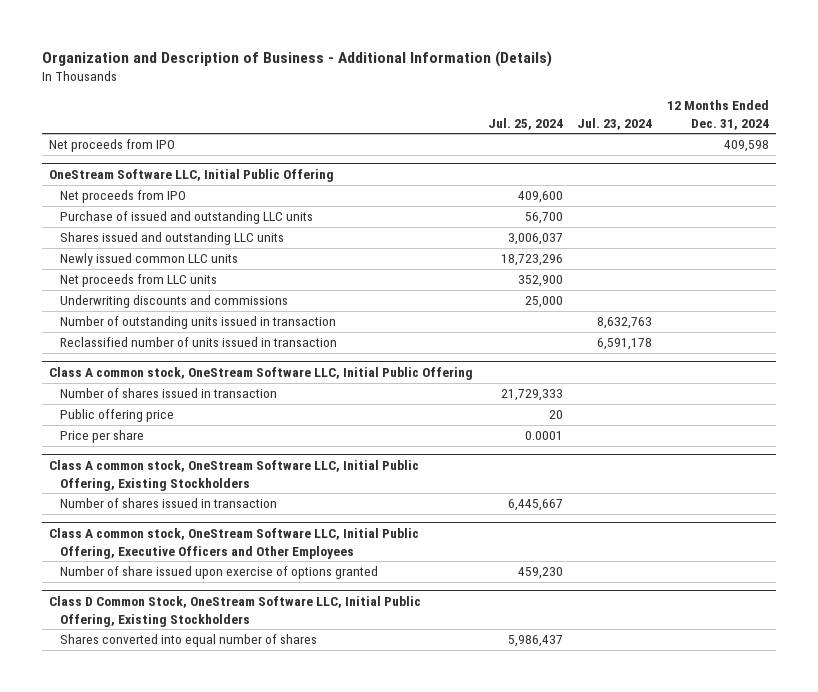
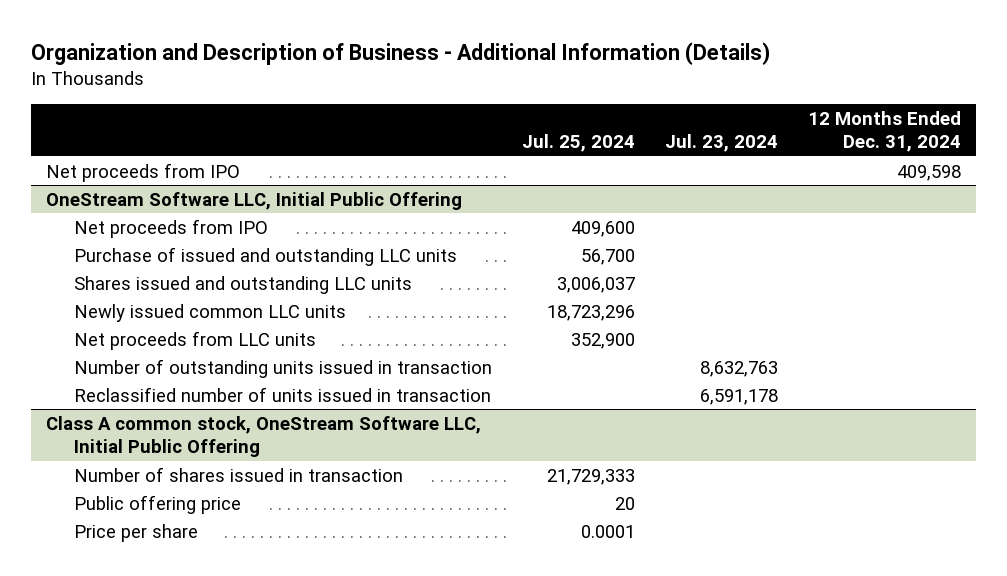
[59,295,288,309] Underwriting discounts and commissions -> none
[49,460,420,491] Class A common stock, OneStream Software LLC, Initial Public Offering, Existing Stockholders -> none
[59,498,277,509] Number of shares issued in transaction -> none
[49,528,420,559] Class A common stock, OneStream Software LLC, Initial Public Offering, Executive Officers and Other Employees -> none
[59,566,378,580] Number of share issued upon exercise of options granted -> none
[49,596,422,627] Class D Common Stock, OneStream Software LLC, Initial Public Offering, Existing Stockholders -> none
[59,634,317,648] Shares converted into equal number of shares -> none

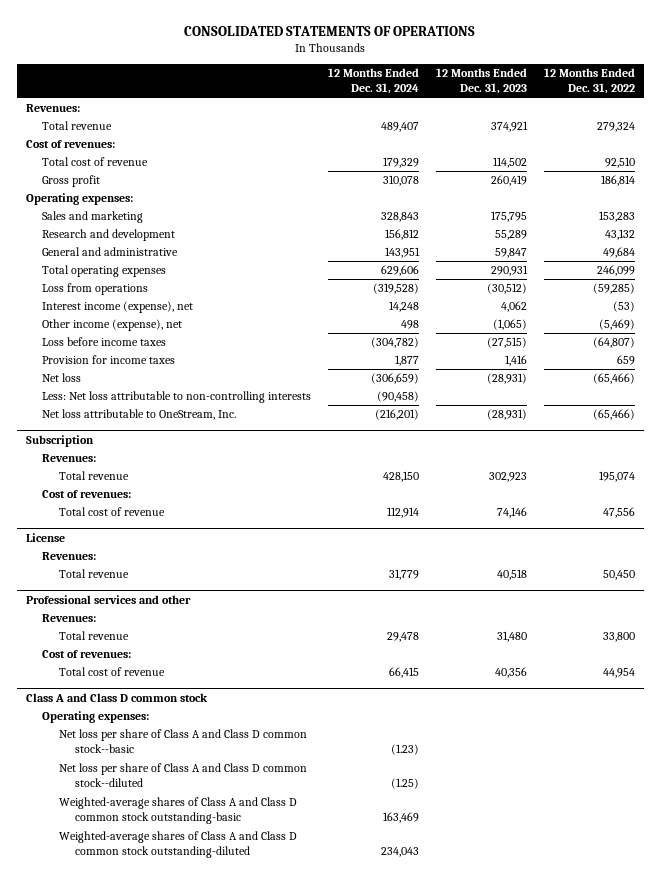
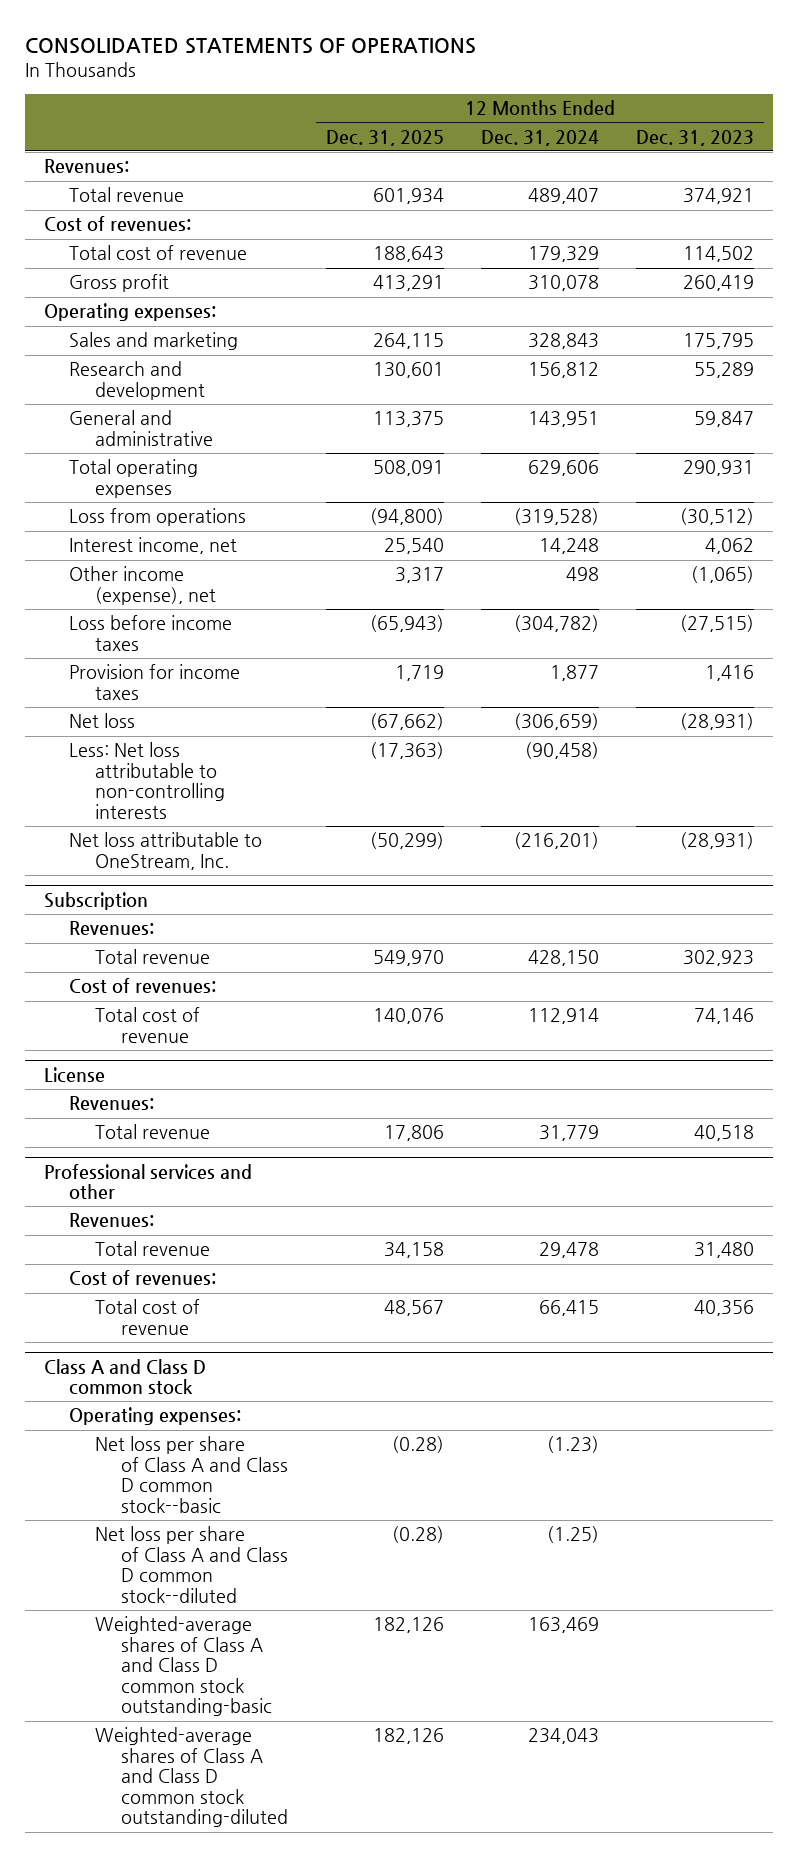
[544,68,636,95] 12 Months Ended Dec. 31, 2022 -> none
none -> [325,129,444,146] Dec. 31, 2025
[42,301,194,314] Interest income (expense), net -> [69,537,238,555] Interest income, net

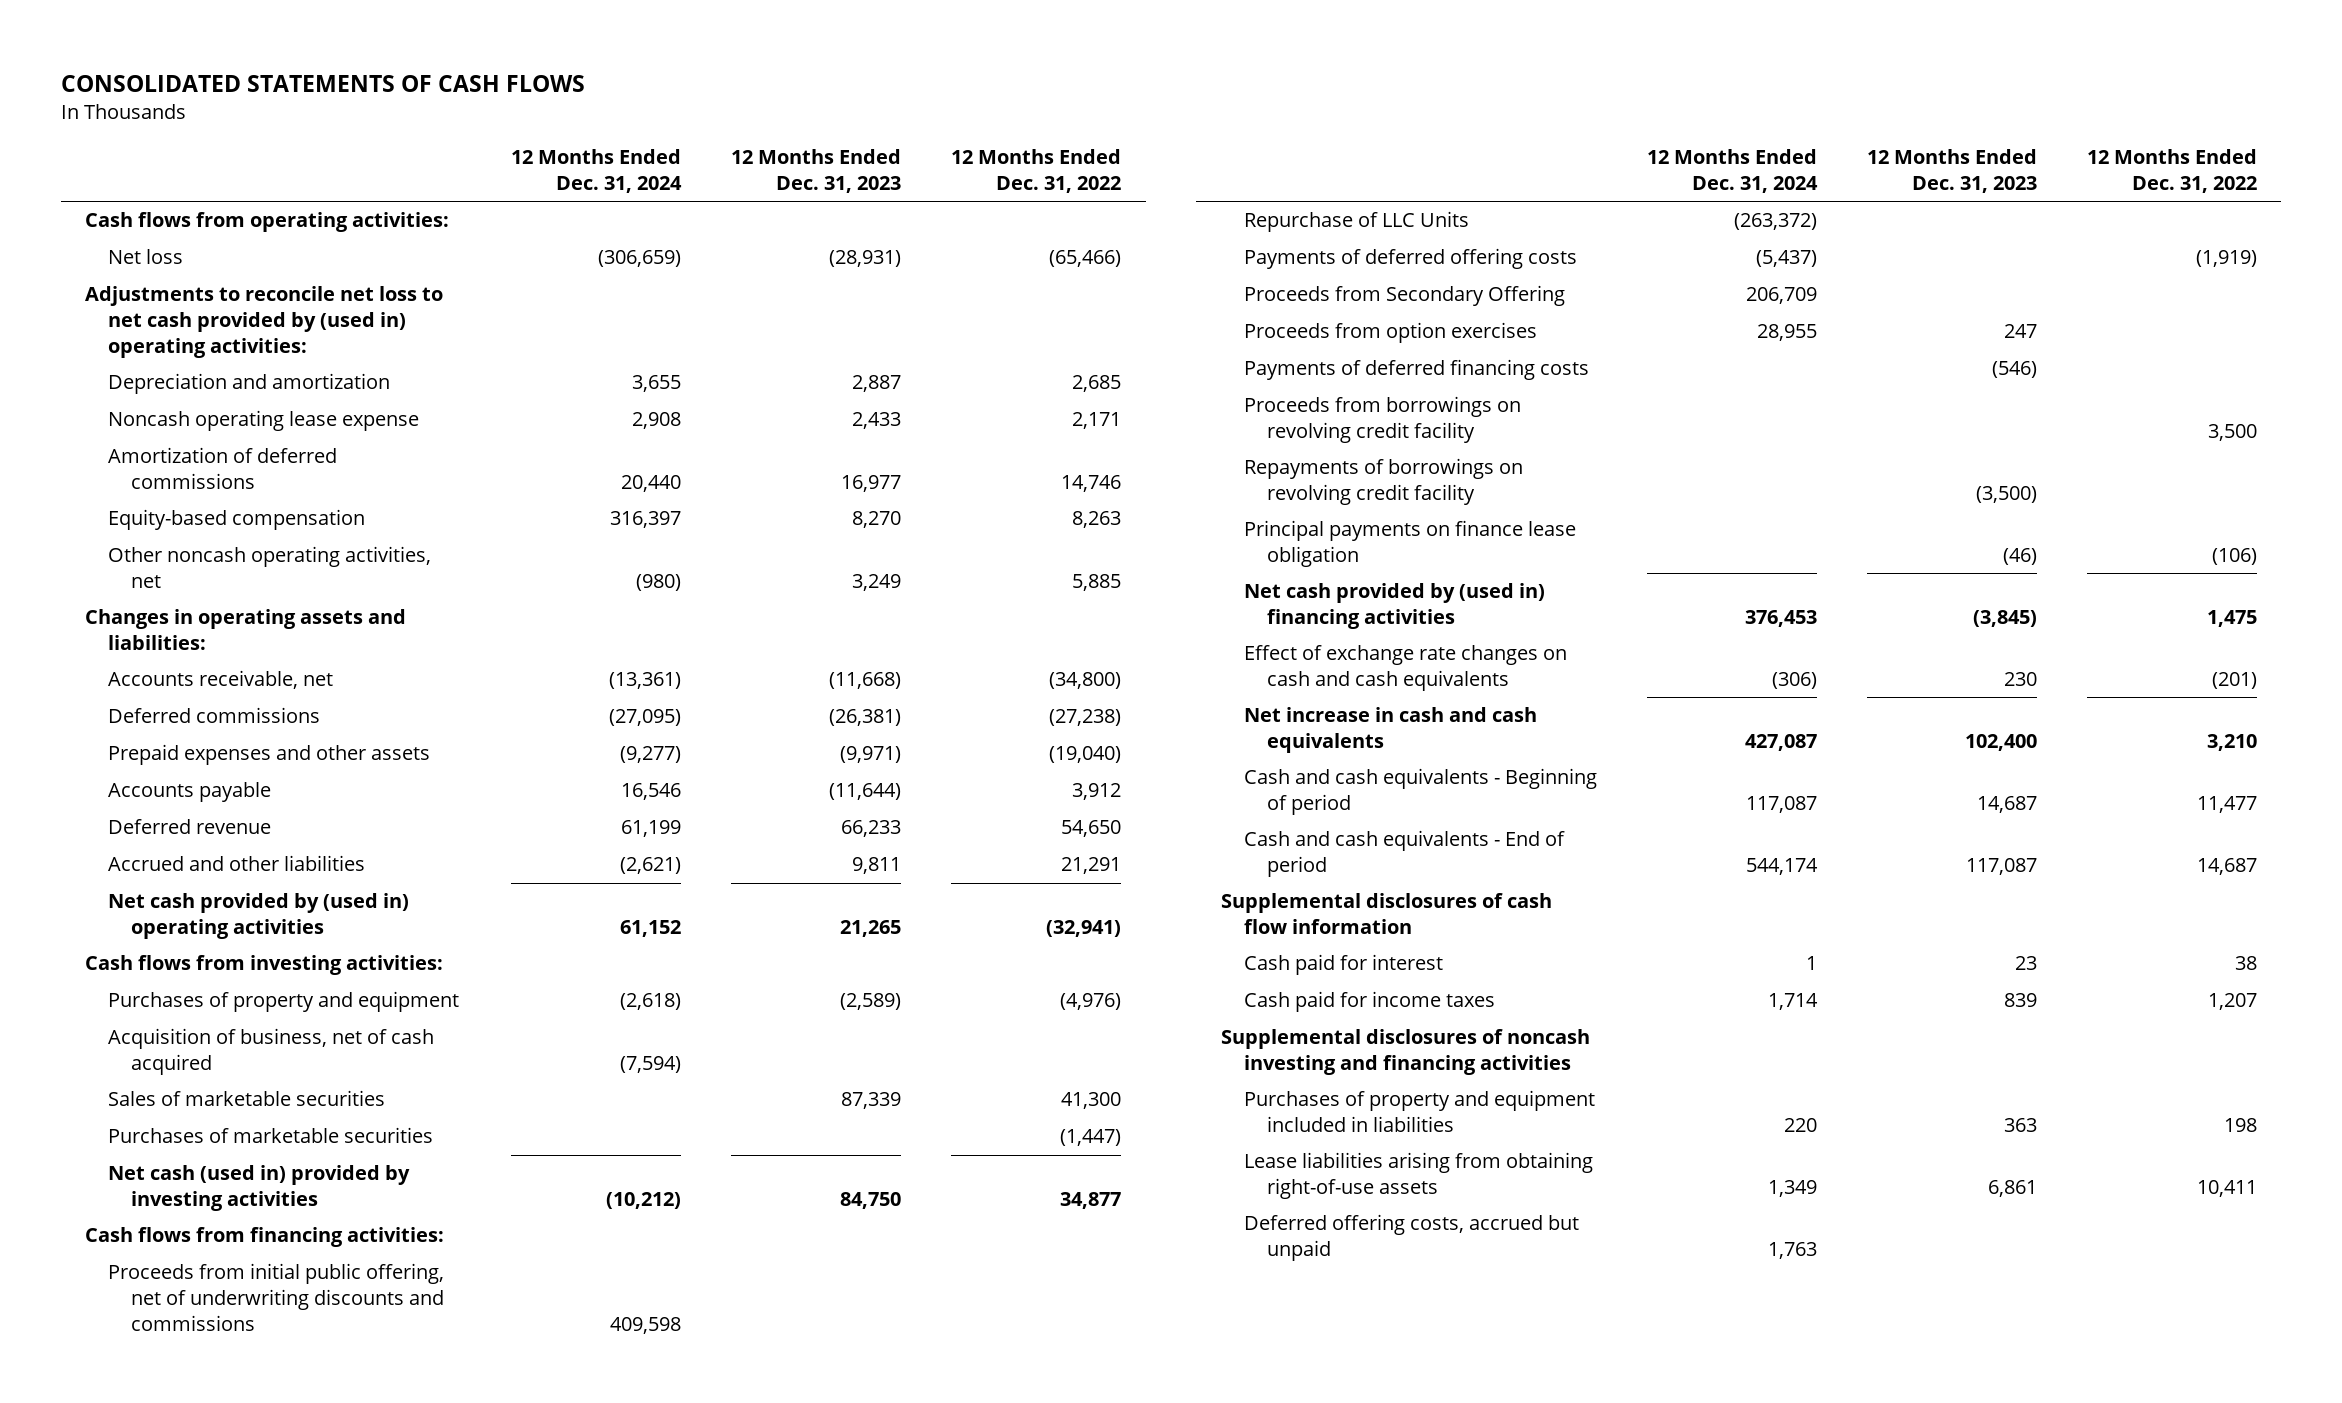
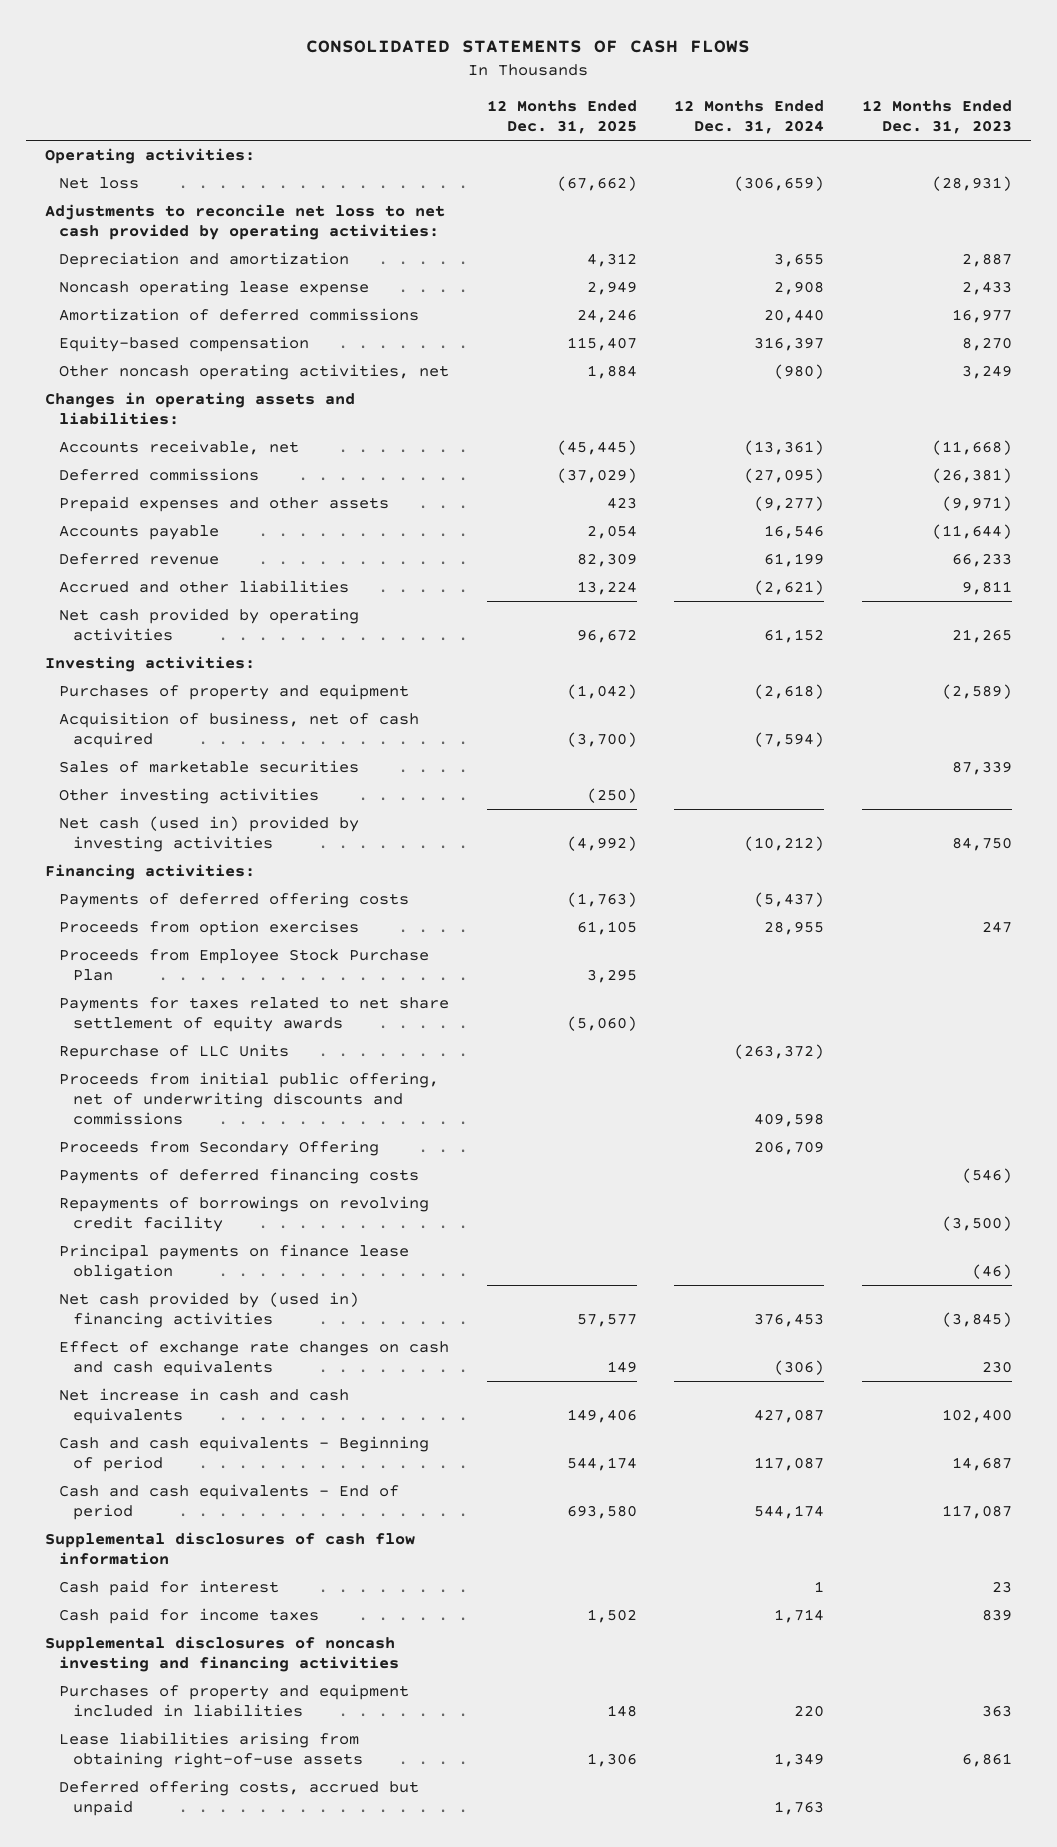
[950,149,1121,194] 12 Months Ended Dec. 31, 2022 -> none
none -> [486,100,637,134] 12 Months Ended Dec. 31, 2025
[85,212,450,233] Cash flows from operating activities: -> [44,148,255,165] Operating activities:
[85,286,444,359] Adjustments to reconcile net loss to net cash provided by (used in) operating activities: -> [44,204,445,240] Adjustments to reconcile net loss to net cash provided by operating activities:
[108,893,410,940] Net cash provided by (used in) operating activities -> [59,608,360,641] Net cash provided by operating activities
[85,955,444,976] Cash flows from investing activities: -> [44,656,255,673] Investing activities:
[108,1127,434,1144] Purchases of marketable securities -> none
none -> [59,788,320,805] Other investing activities
[85,1227,445,1248] Cash flows from financing activities: -> [44,864,255,881] Financing activities:
none -> [59,949,430,981] Proceeds from Employee Stock Purchase Plan
none -> [59,997,450,1032] Payments for taxes related to net share settlement of equity awards
[1243,211,1469,233] Repurchase of LLC Units -> [59,1044,290,1061] Repurchase of LLC Units
[108,1263,445,1332] Proceeds from initial public offering, net of underwriting discounts and commissions -> [59,1072,440,1125] Proceeds from initial public offering, net of underwriting discounts and commissions
[1243,285,1565,307] Proceeds from Secondary Offering -> [59,1140,380,1157] Proceeds from Secondary Offering
[1243,396,1521,444] Proceeds from borrowings on revolving credit facility -> none

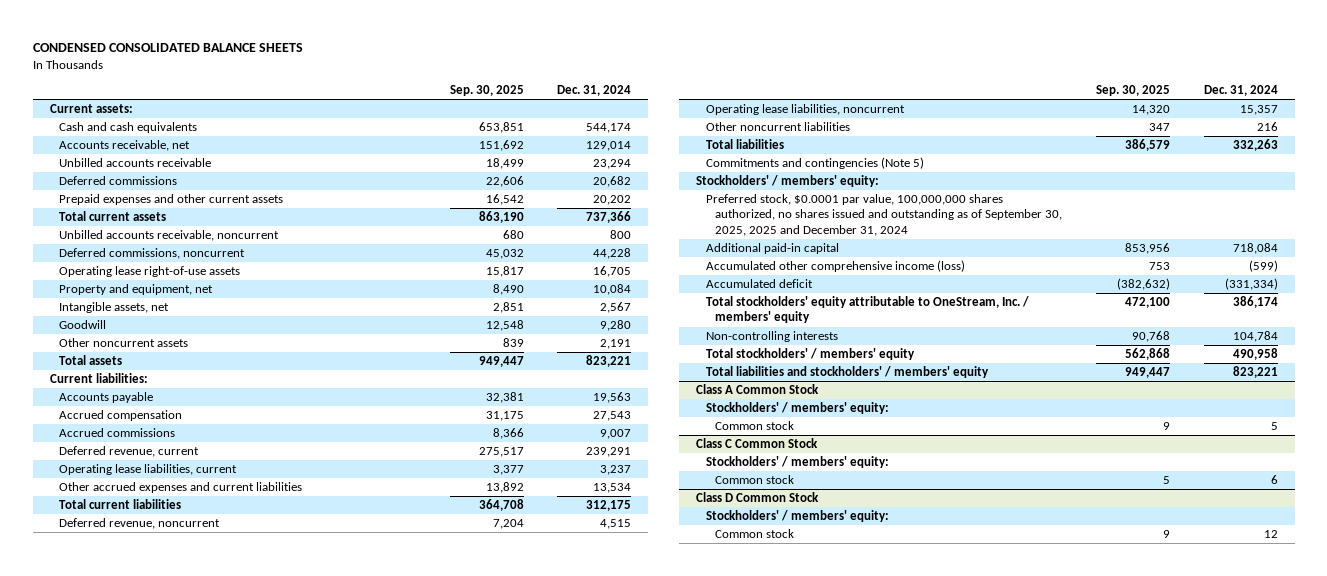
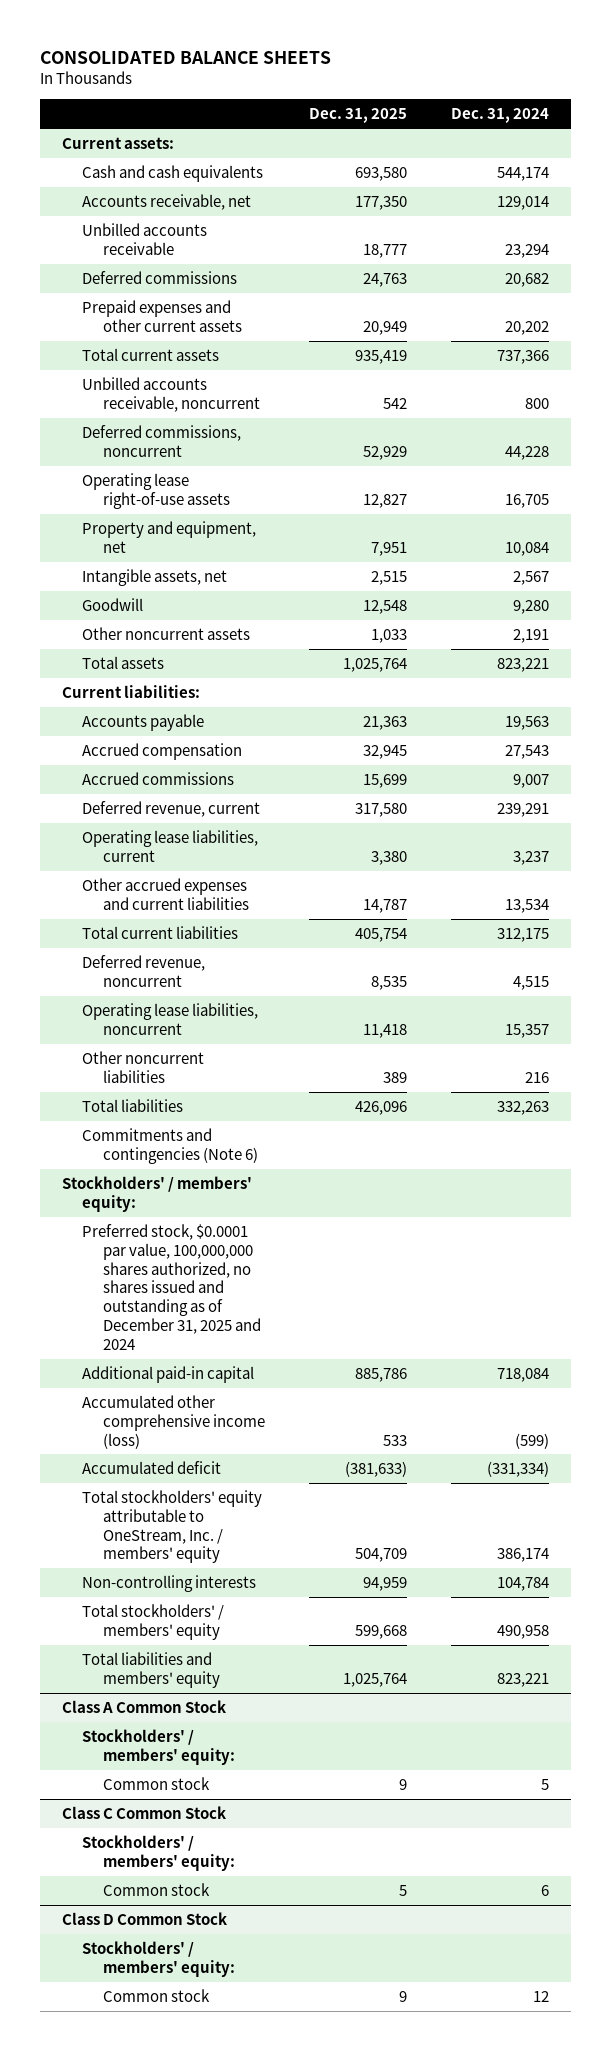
[32,42,303,52] CONDENSED CONSOLIDATED BALANCE SHEETS -> [40,50,332,64] CONSOLIDATED BALANCE SHEETS
[449,85,524,97] Sep. 30, 2025 -> none
none -> [308,108,407,124] Dec. 31, 2025
[705,157,924,170] Commitments and contingencies (Note 5) -> [82,1127,258,1164] Commitments and contingencies (Note 6)
[705,194,1063,236] Preferred stock, $0.0001 par value, 100,000,000 shares authorized, no shares issued and outstanding as of September 30, 2025, 2025 and December 31, 2024 -> [82,1223,261,1350] Preferred stock, $0.0001 par value, 100,000,000 shares authorized, no shares issued and outstanding as of December 31, 2025 and 2024
[705,366,989,379] Total liabilities and stockholders' / members' equity -> [82,1651,220,1688] Total liabilities and members' equity

